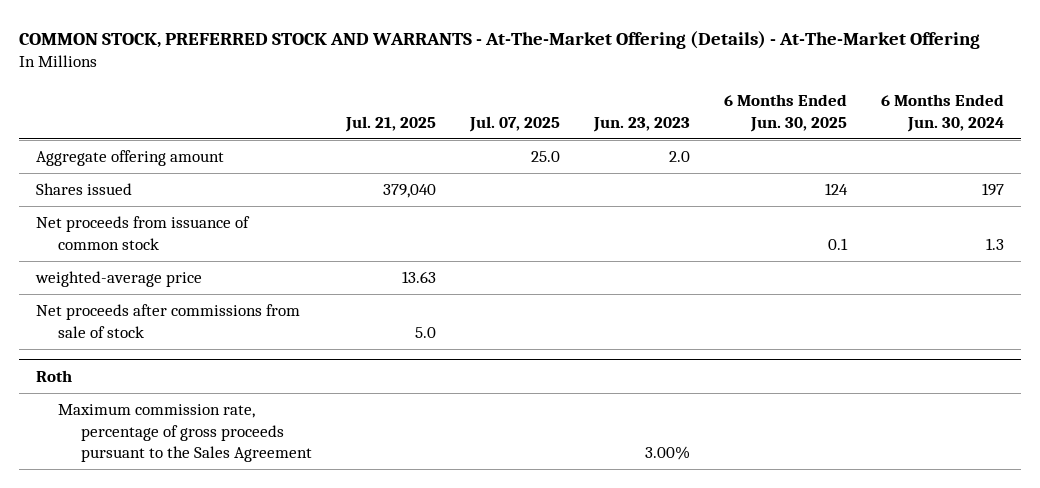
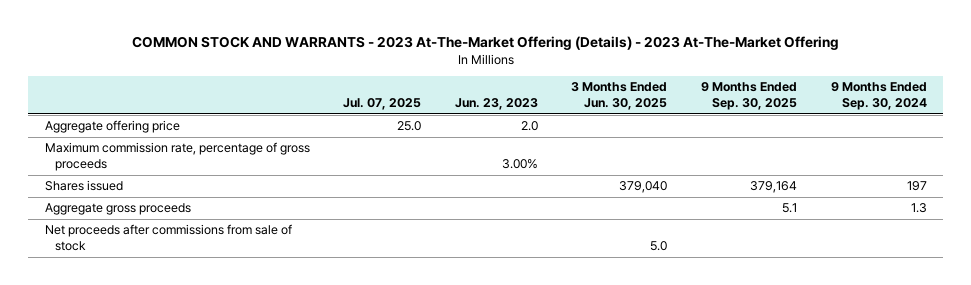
[18,30,980,49] COMMON STOCK, PREFERRED STOCK AND WARRANTS - At-The-Market Offering (Details) - At-The-Market Offering -> [131,35,839,50] COMMON STOCK AND WARRANTS - 2023 At-The-Market Offering (Details) - 2023 At-The-Market Offering
[345,115,437,132] Jul. 21, 2025 -> none
[724,94,848,132] 6 Months Ended Jun. 30, 2025 -> none
[881,94,1005,132] 6 Months Ended Jun. 30, 2024 -> none
none -> [571,82,668,111] 3 Months Ended Jun. 30, 2025
none -> [700,82,797,111] 9 Months Ended Sep. 30, 2025
none -> [830,82,927,111] 9 Months Ended Sep. 30, 2024
[35,150,224,167] Aggregate offering amount -> [44,120,180,134] Aggregate offering price
none -> [44,142,310,172] Maximum commission rate, percentage of gross proceeds
[34,271,202,288] weighted-average price -> none
[35,216,250,250] Net proceeds from issuance of common stock -> [44,203,191,216] Aggregate gross proceeds
[35,369,72,382] Roth -> none
[58,404,313,463] Maximum commission rate, percentage of gross proceeds pursuant to the Sales Agreement -> none

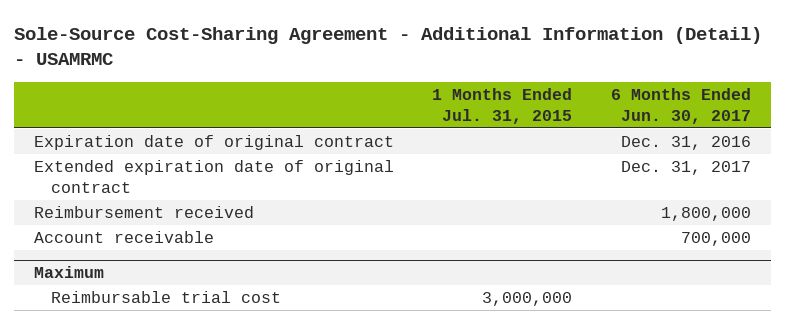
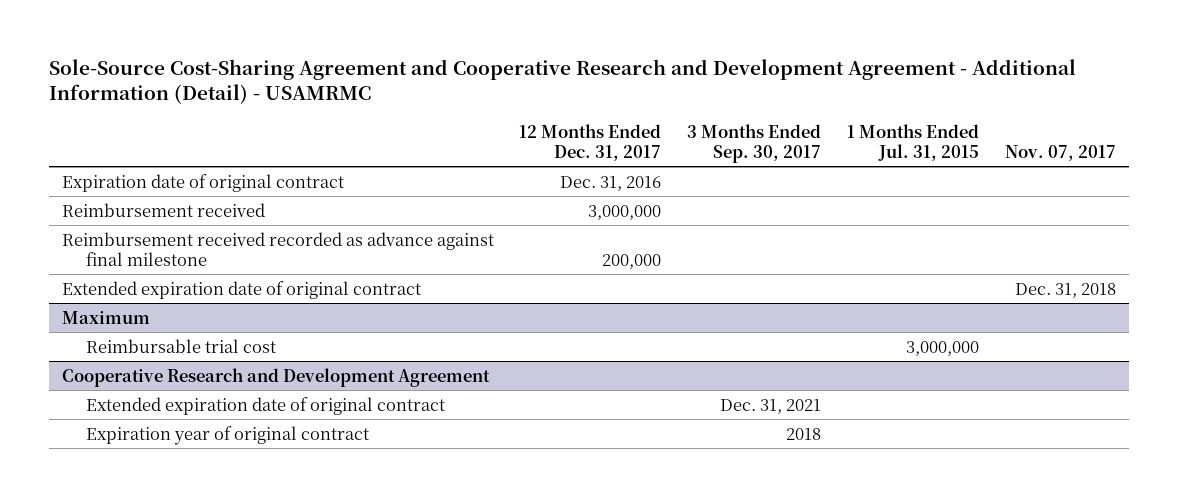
[14,26,763,66] Sole-Source Cost-Sharing Agreement - Additional Information (Detail) - USAMRMC -> [48,58,1076,105] Sole-Source Cost-Sharing Agreement and Cooperative Research and Development Agreement - Additional Information (Detail) - USAMRMC
[611,87,752,124] 6 Months Ended Jun. 30, 2017 -> none
none -> [519,123,662,161] 12 Months Ended Dec. 31, 2017
none -> [687,123,822,163] 3 Months Ended Sep. 30, 2017
none -> [1004,144,1116,161] Nov. 07, 2017
[33,230,214,243] Account receivable -> none
none -> [61,231,494,266] Reimbursement received recorded as advance against final milestone
[33,159,394,193] Extended expiration date of original contract -> [61,280,421,299] Extended expiration date of original contract
none -> [61,367,490,387] Cooperative Research and Development Agreement
none -> [86,396,446,415] Extended expiration date of original contract
none -> [86,425,370,445] Expiration year of original contract

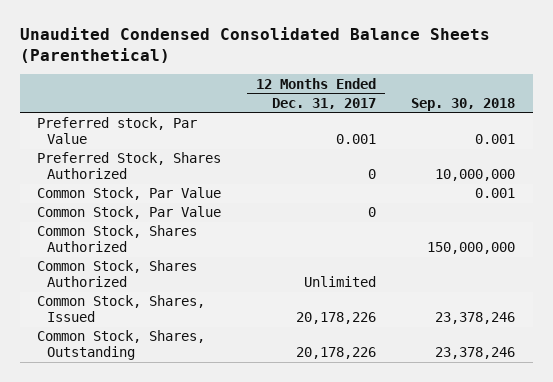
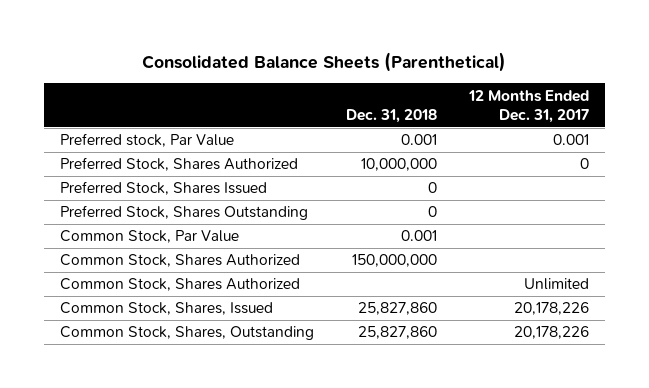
[19,27,490,64] Unaudited Condensed Consolidated Balance Sheets (Parenthetical) -> [142,51,507,72] Consolidated Balance Sheets (Parenthetical)
[411,98,516,112] Sep. 30, 2018 -> none
none -> [345,108,437,123] Dec. 31, 2018
none -> [59,181,267,196] Preferred Stock, Shares Issued
none -> [59,205,308,221] Preferred Stock, Shares Outstanding
[37,206,222,220] Common Stock, Par Value -> none

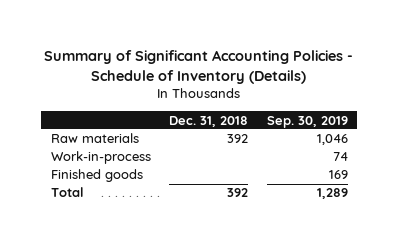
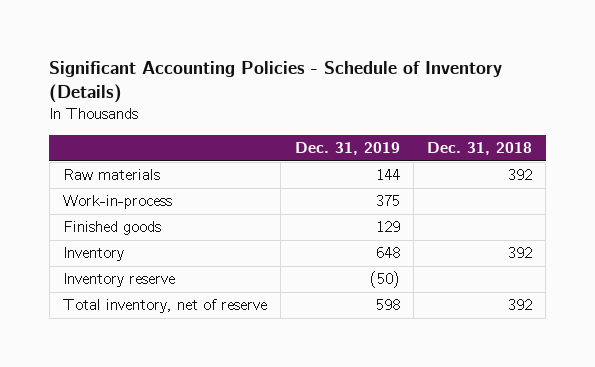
[44,50,354,85] Summary of Significant Accounting Policies - Schedule of Inventory (Details) -> [49,60,503,103] Significant Accounting Policies - Schedule of Inventory (Details)
[266,115,348,128] Sep. 30, 2019 -> none
none -> [294,142,400,156] Dec. 31, 2019
none -> [62,247,124,262] Inventory
none -> [62,273,175,288] Inventory reserve
[50,187,84,198] Total -> [62,299,267,314] Total inventory, net of reserve

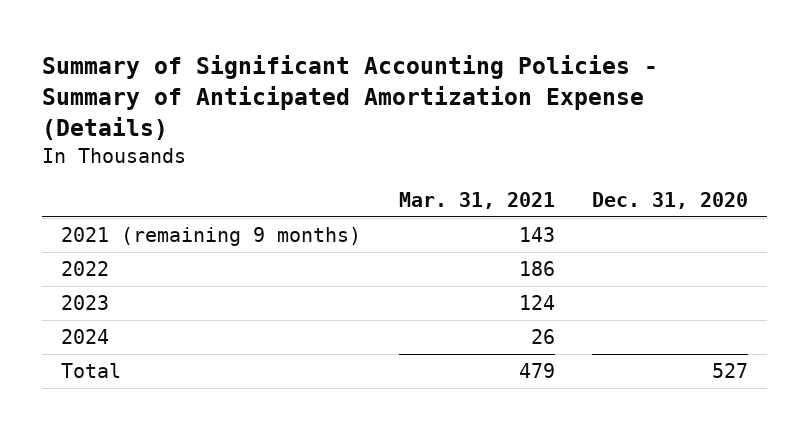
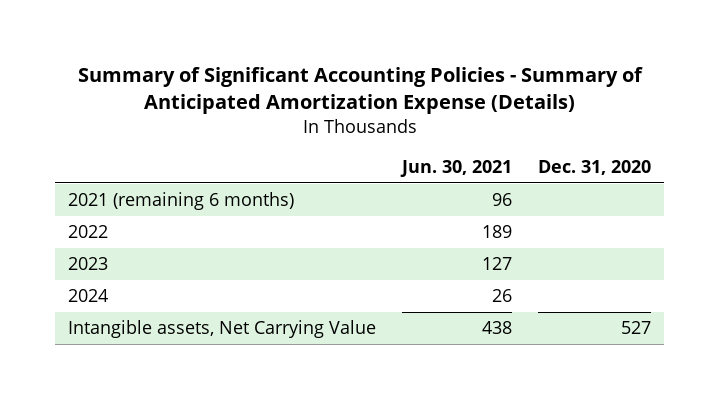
[398,192,555,210] Mar. 31, 2021 -> none
none -> [400,159,513,177] Jun. 30, 2021
[61,227,362,247] 2021 (remaining 9 months) -> [67,192,294,211] 2021 (remaining 6 months)
[61,363,122,379] Total -> [67,320,376,339] Intangible assets, Net Carrying Value

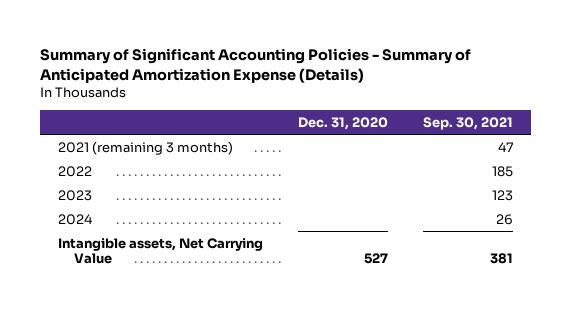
[400,159,513,177] Jun. 30, 2021 -> none
none -> [423,116,514,130] Sep. 30, 2021
[67,192,294,211] 2021 (remaining 6 months) -> [57,140,233,155] 2021 (remaining 3 months)

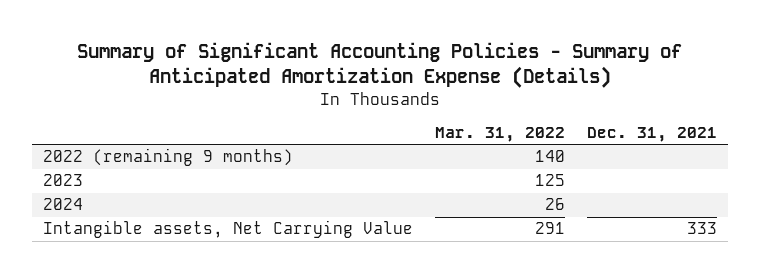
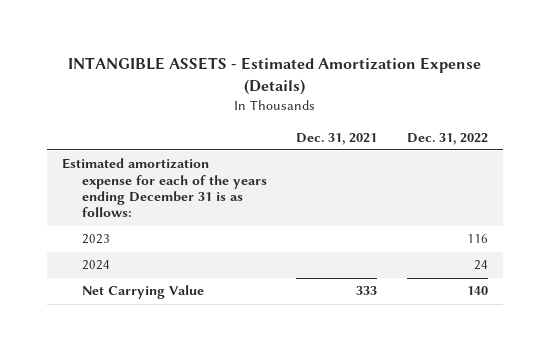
[77,41,683,88] Summary of Significant Accounting Policies - Summary of Anticipated Amortization Expense (Details) -> [67,57,481,96] INTANGIBLE ASSETS - Estimated Amortization Expense (Details)
[435,127,566,143] Mar. 31, 2022 -> none
none -> [406,132,488,145] Dec. 31, 2022
[43,148,294,167] 2022 (remaining 9 months) -> none
none -> [61,158,267,218] Estimated amortization expense for each of the years ending December 31 is as follows:
[43,220,414,239] Intangible assets, Net Carrying Value -> [81,285,204,300] Net Carrying Value

